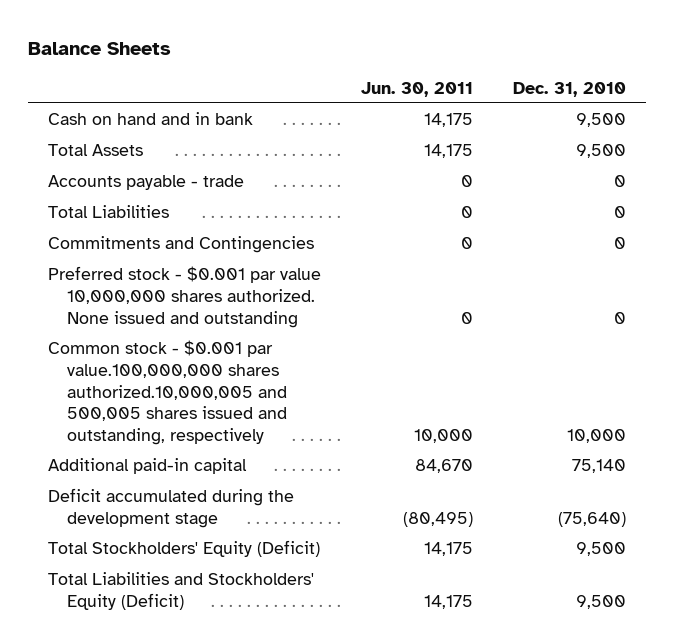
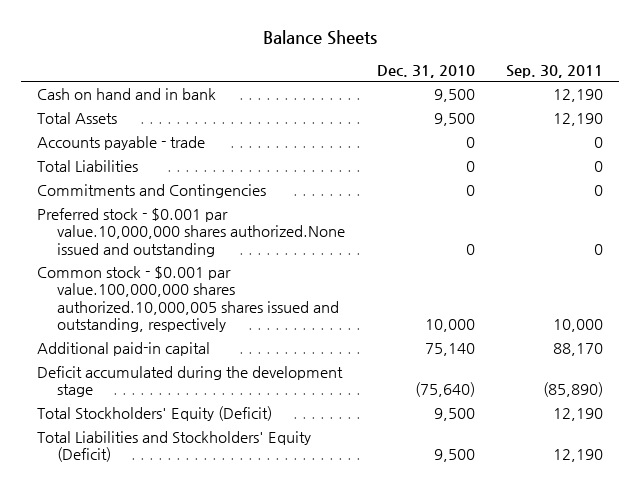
[360,81,473,97] Jun. 30, 2011 -> none
none -> [506,64,604,78] Sep. 30, 2011
[47,266,321,328] Preferred stock - $0.001 par value 10,000,000 shares authorized. None issued and outstanding -> [36,207,345,257] Preferred stock - $0.001 par value.10,000,000 shares authorized.None issued and outstanding
[47,340,287,446] Common stock - $0.001 par value.100,000,000 shares authorized.10,000,005 and 500,005 shares issued and outstanding, respectively -> [36,265,339,332] Common stock - $0.001 par value.100,000,000 shares authorized.10,000,005 shares issued and outstanding, respectively

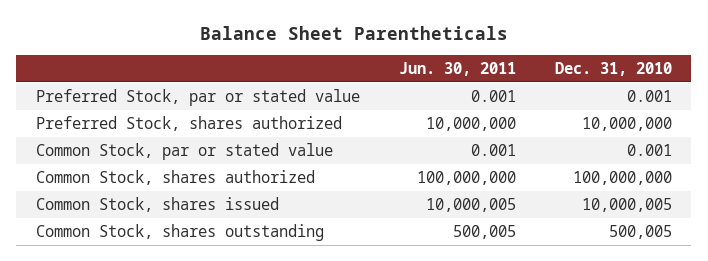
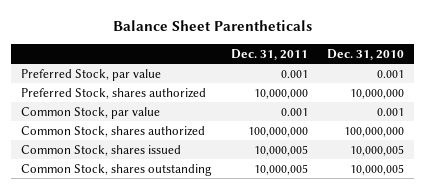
[398,62,516,77] Jun. 30, 2011 -> none
none -> [230,48,308,60] Dec. 31, 2011
[35,88,360,106] Preferred Stock, par or stated value -> [21,68,162,81] Preferred Stock, par value
[35,142,333,160] Common Stock, par or stated value -> [21,106,161,119] Common Stock, par value
[608,224,672,239] 500,005 -> [350,163,405,175] 10,000,005

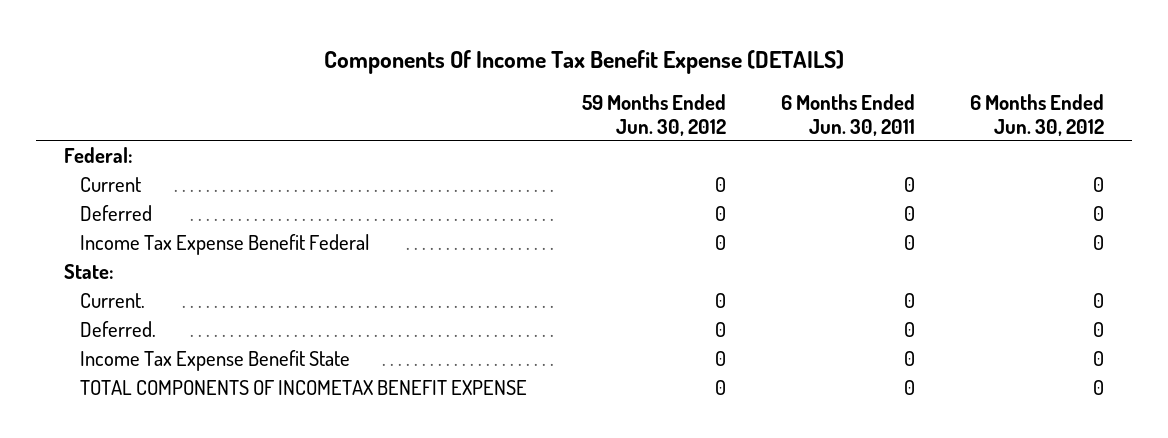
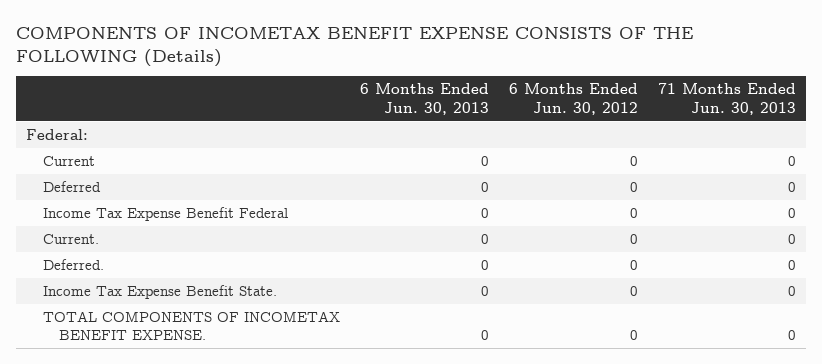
[324,49,845,74] Components Of Income Tax Benefit Expense (DETAILS) -> [16,27,694,67] COMPONENTS OF INCOMETAX BENEFIT EXPENSE CONSISTS OF THE FOLLOWING (Details)
[581,93,726,136] 59 Months Ended Jun. 30, 2012 -> none
[781,93,916,136] 6 Months Ended Jun. 30, 2011 -> none
none -> [359,83,489,115] 6 Months Ended Jun. 30, 2013
none -> [657,83,796,115] 71 Months Ended Jun. 30, 2013
[63,263,114,279] State: -> none
[79,349,350,371] Income Tax Expense Benefit State -> [42,285,277,300] Income Tax Expense Benefit State.
[79,379,527,395] TOTAL COMPONENTS OF INCOMETAX BENEFIT EXPENSE -> [42,311,340,341] TOTAL COMPONENTS OF INCOMETAX BENEFIT EXPENSE.

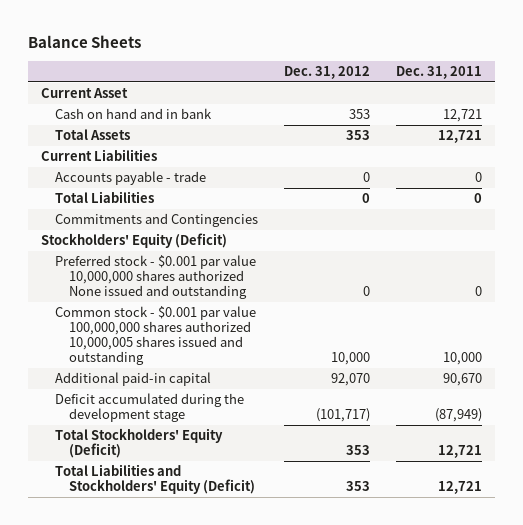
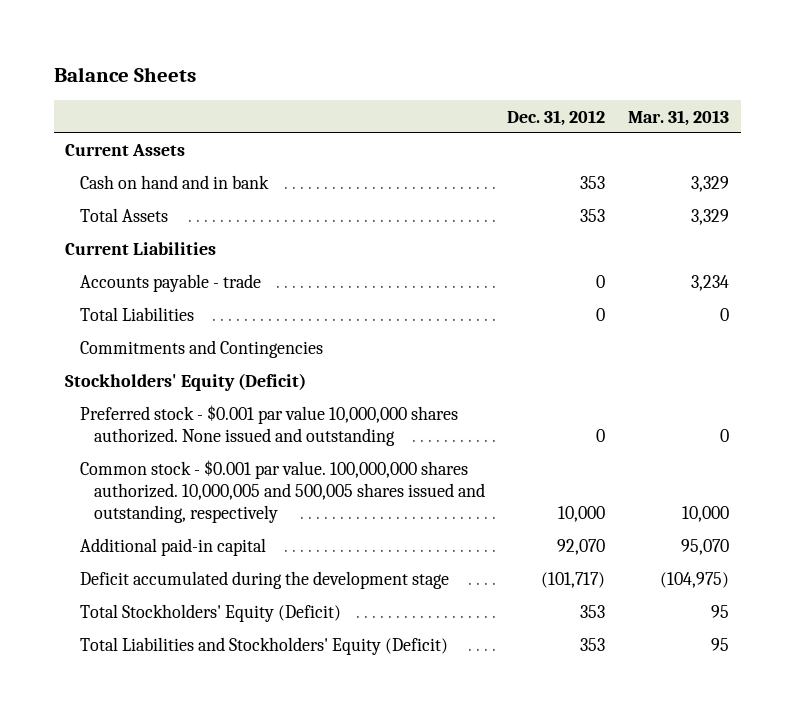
[396,65,483,79] Dec. 31, 2011 -> none
none -> [628,109,730,126] Mar. 31, 2013
[41,87,129,98] Current Asset -> [65,144,186,157] Current Assets
[55,254,257,300] Preferred stock - $0.001 par value 10,000,000 shares authorized None issued and outstanding -> [79,405,458,447] Preferred stock - $0.001 par value 10,000,000 shares authorized. None issued and outstanding
[55,305,257,366] Common stock - $0.001 par value 100,000,000 shares authorized 10,000,005 shares issued and outstanding -> [79,460,485,524] Common stock - $0.001 par value. 100,000,000 shares authorized. 10,000,005 and 500,005 shares issued and outstanding, respectively

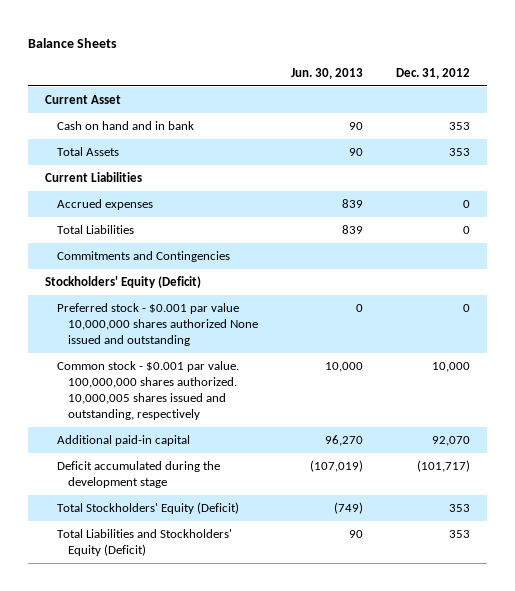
[628,109,730,126] Mar. 31, 2013 -> none
none -> [291,67,364,79] Jun. 30, 2013
[65,144,186,157] Current Assets -> [45,94,122,104] Current Asset
[79,274,261,293] Accounts payable - trade -> none
none -> [56,198,153,210] Accrued expenses
[79,405,458,447] Preferred stock - $0.001 par value 10,000,000 shares authorized. None issued and outstanding -> [56,302,259,346] Preferred stock - $0.001 par value 10,000,000 shares authorized None issued and outstanding
[79,460,485,524] Common stock - $0.001 par value. 100,000,000 shares authorized. 10,000,005 and 500,005 shares issued and outstanding, respectively -> [56,360,239,420] Common stock - $0.001 par value. 100,000,000 shares authorized. 10,000,005 shares issued and outstanding, respectively

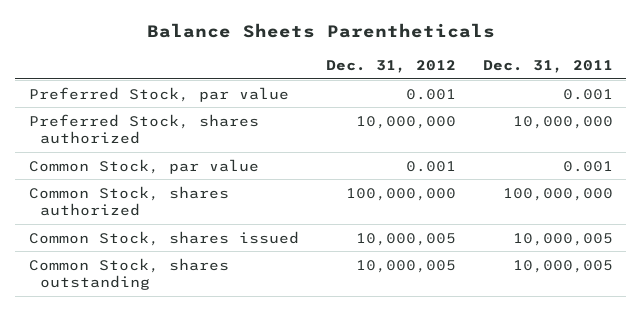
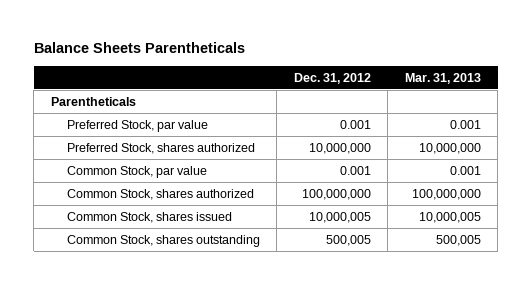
[482,60,613,74] Dec. 31, 2011 -> none
none -> [404,72,481,84] Mar. 31, 2013
none -> [50,96,136,106] Parentheticals
[355,259,456,273] 10,000,005 -> [325,234,371,246] 500,005

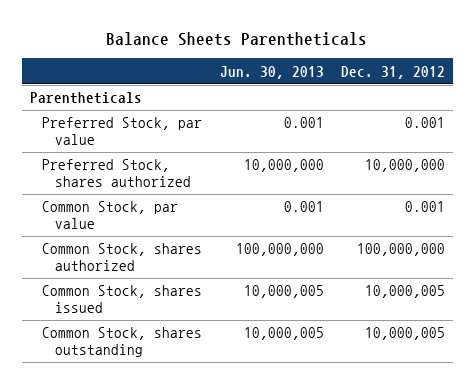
[404,72,481,84] Mar. 31, 2013 -> none
none -> [219,65,324,79] Jun. 30, 2013
[325,234,371,246] 500,005 -> [364,327,445,341] 10,000,005

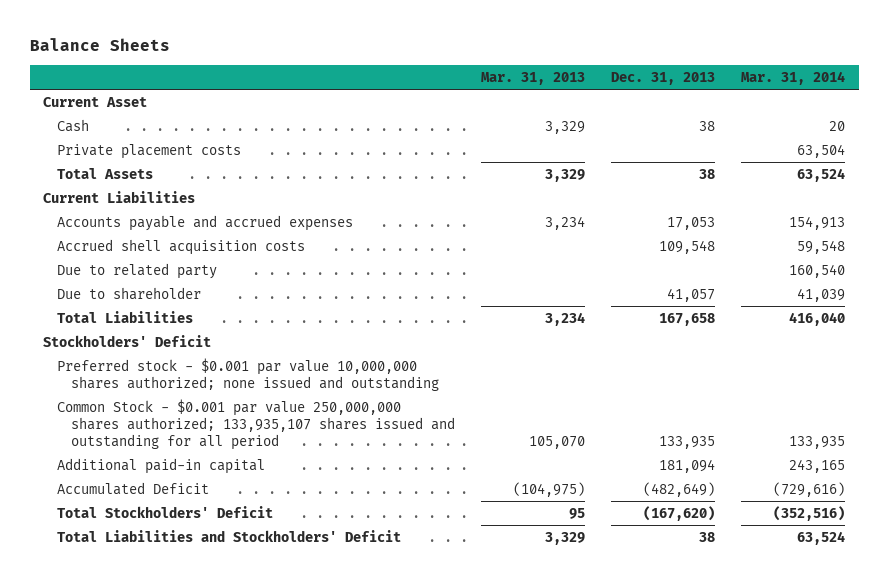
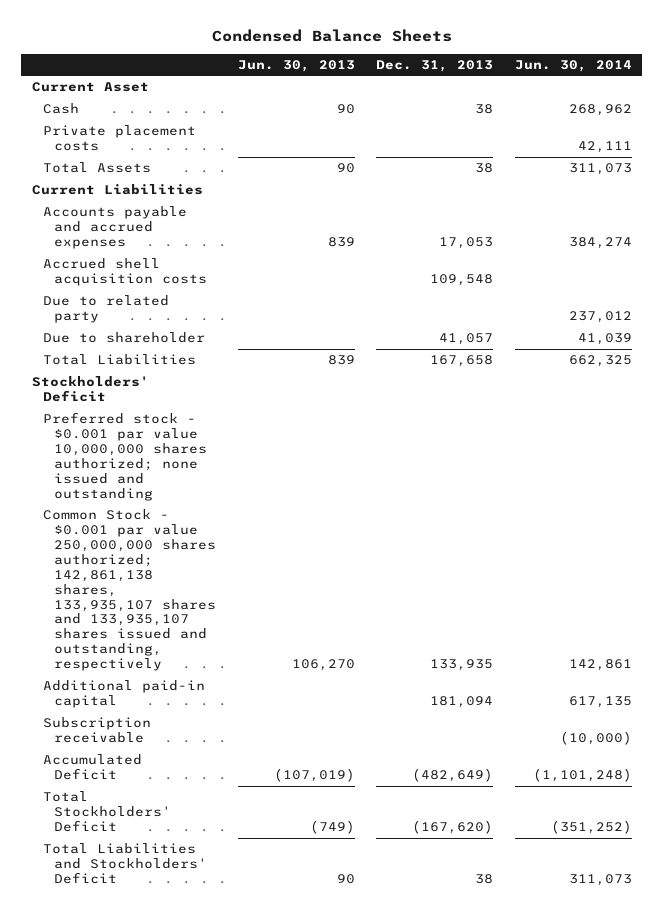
[30,38,171,52] Balance Sheets -> [211,28,452,42] Condensed Balance Sheets
[481,71,586,85] Mar. 31, 2013 -> none
[741,70,846,85] Mar. 31, 2014 -> none
none -> [237,59,355,72] Jun. 30, 2013
none -> [514,59,632,72] Jun. 30, 2014
[57,398,455,450] Common Stock - $0.001 par value 250,000,000 shares authorized; 133,935,107 shares issued and outstanding for all period -> [43,509,217,672] Common Stock - $0.001 par value 250,000,000 shares authorized; 142,861,138 shares, 133,935,107 shares and 133,935,107 shares issued and outstanding, respectively
none -> [43,717,152,744] Subscription receivable

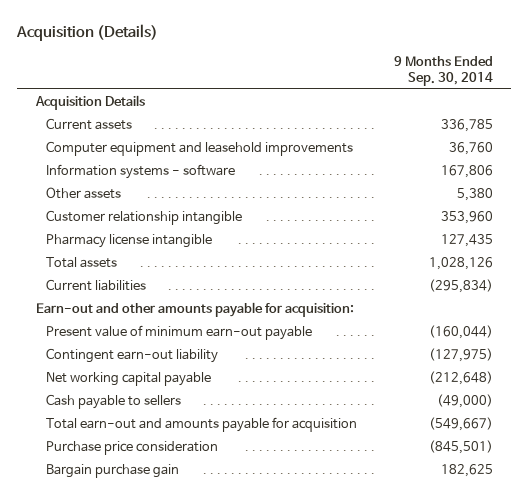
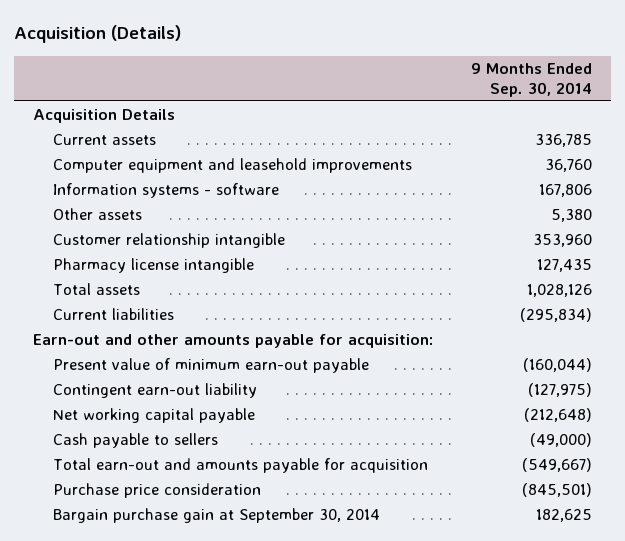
[46,464,180,479] Bargain purchase gain -> [53,507,381,523] Bargain purchase gain at September 30, 2014

